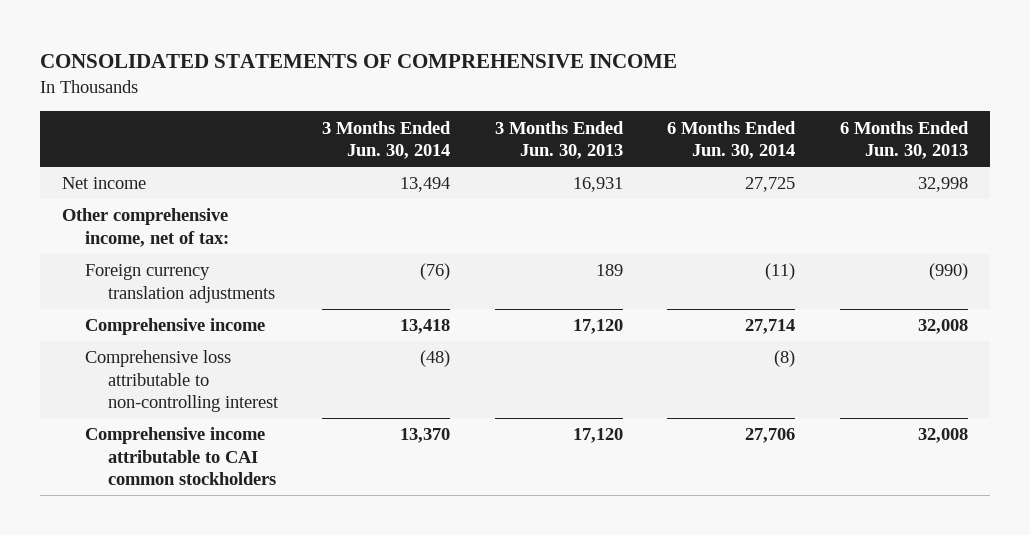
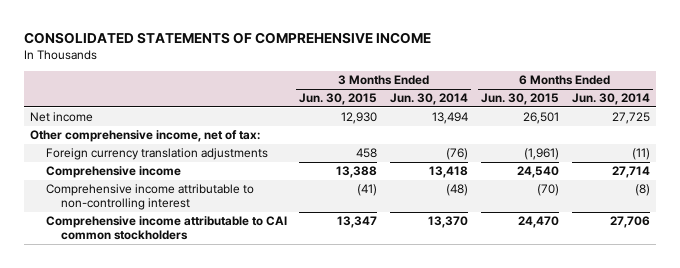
[494,120,624,159] 3 Months Ended Jun. 30, 2013 -> none
[840,120,970,159] 6 Months Ended Jun. 30, 2013 -> none
none -> [299,93,378,106] Jun. 30, 2015
none -> [481,93,560,106] Jun. 30, 2015
[84,350,279,413] Comprehensive loss attributable to non-controlling interest -> [45,184,254,211] Comprehensive income attributable to non-controlling interest

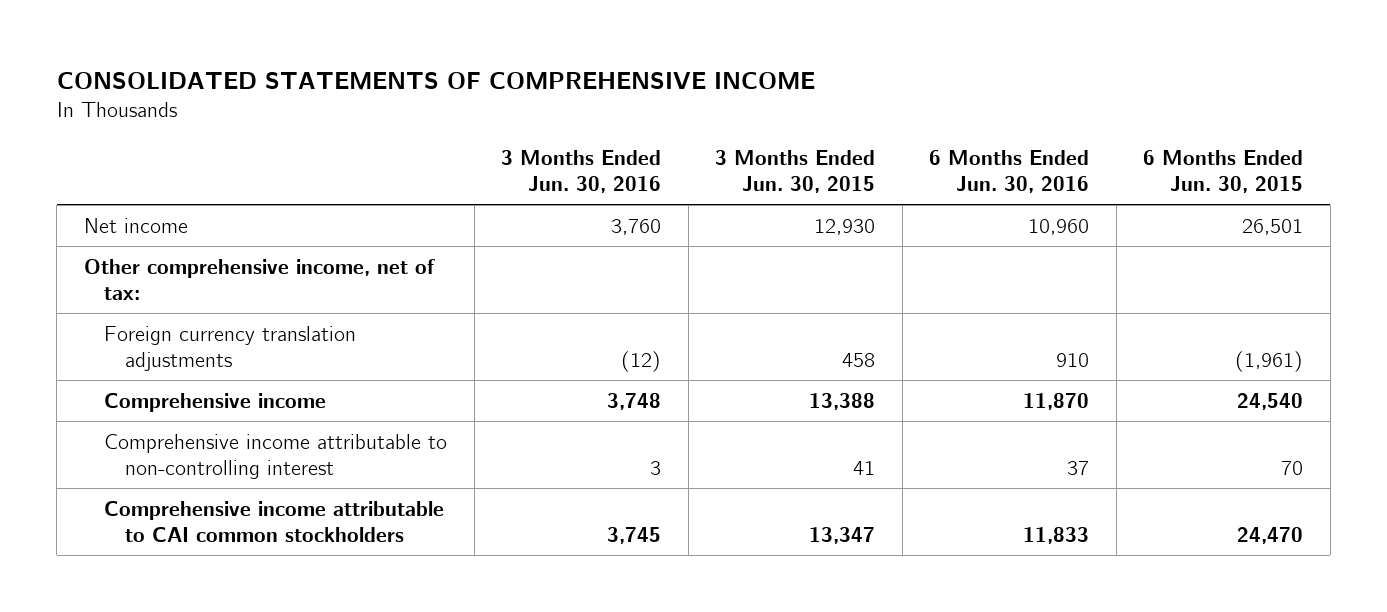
[390,93,469,106] Jun. 30, 2014 -> none
[571,93,650,106] Jun. 30, 2014 -> none
none -> [501,150,662,194] 3 Months Ended Jun. 30, 2016
none -> [929,150,1090,194] 6 Months Ended Jun. 30, 2016
[357,184,378,197] (41) -> [853,460,876,475] 41
[537,184,560,197] (70) -> [1281,460,1304,475] 70

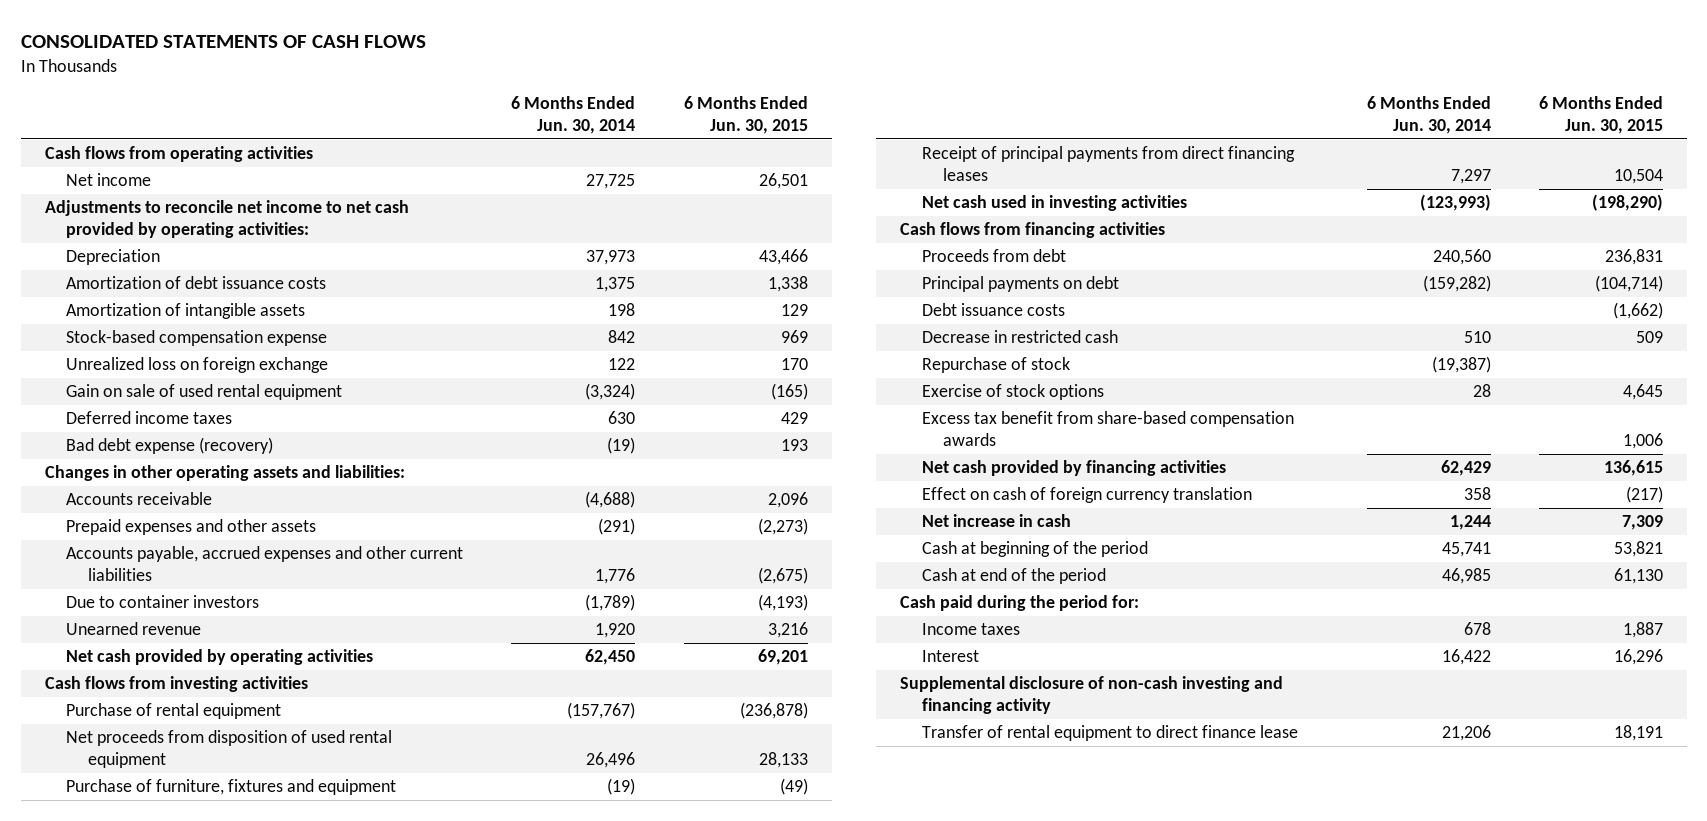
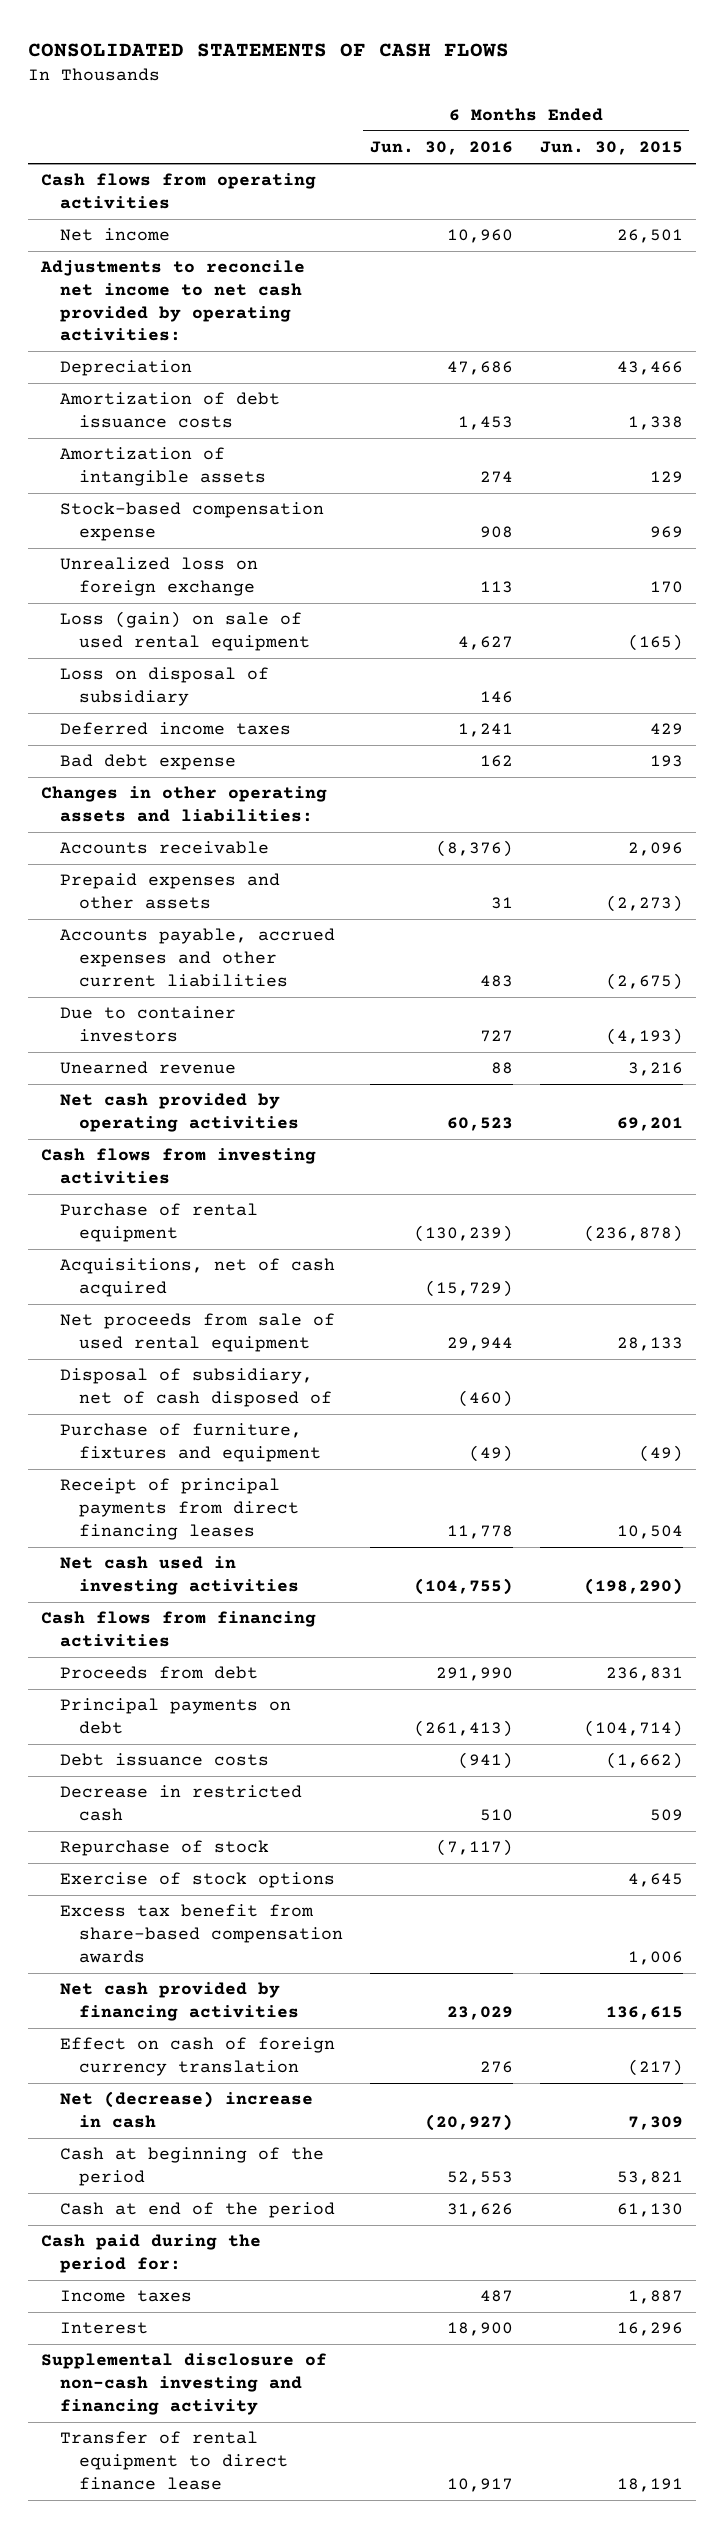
[511,96,636,134] 6 Months Ended Jun. 30, 2014 -> none
none -> [369,141,513,156] Jun. 30, 2016
[66,384,343,401] Gain on sale of used rental equipment -> [60,611,311,652] Loss (gain) on sale of used rental equipment
none -> [60,667,270,707] Loss on disposal of subsidiary
[66,437,274,455] Bad debt expense (recovery) -> [60,754,237,771] Bad debt expense
none -> [60,1258,336,1298] Acquisitions, net of cash acquired
[66,730,393,768] Net proceeds from disposition of used rental equipment -> [60,1313,336,1353] Net proceeds from sale of used rental equipment
none -> [60,1368,333,1408] Disposal of subsidiary, net of cash disposed of
[921,514,1071,528] Net increase in cash -> [60,2091,314,2129] Net (decrease) increase in cash

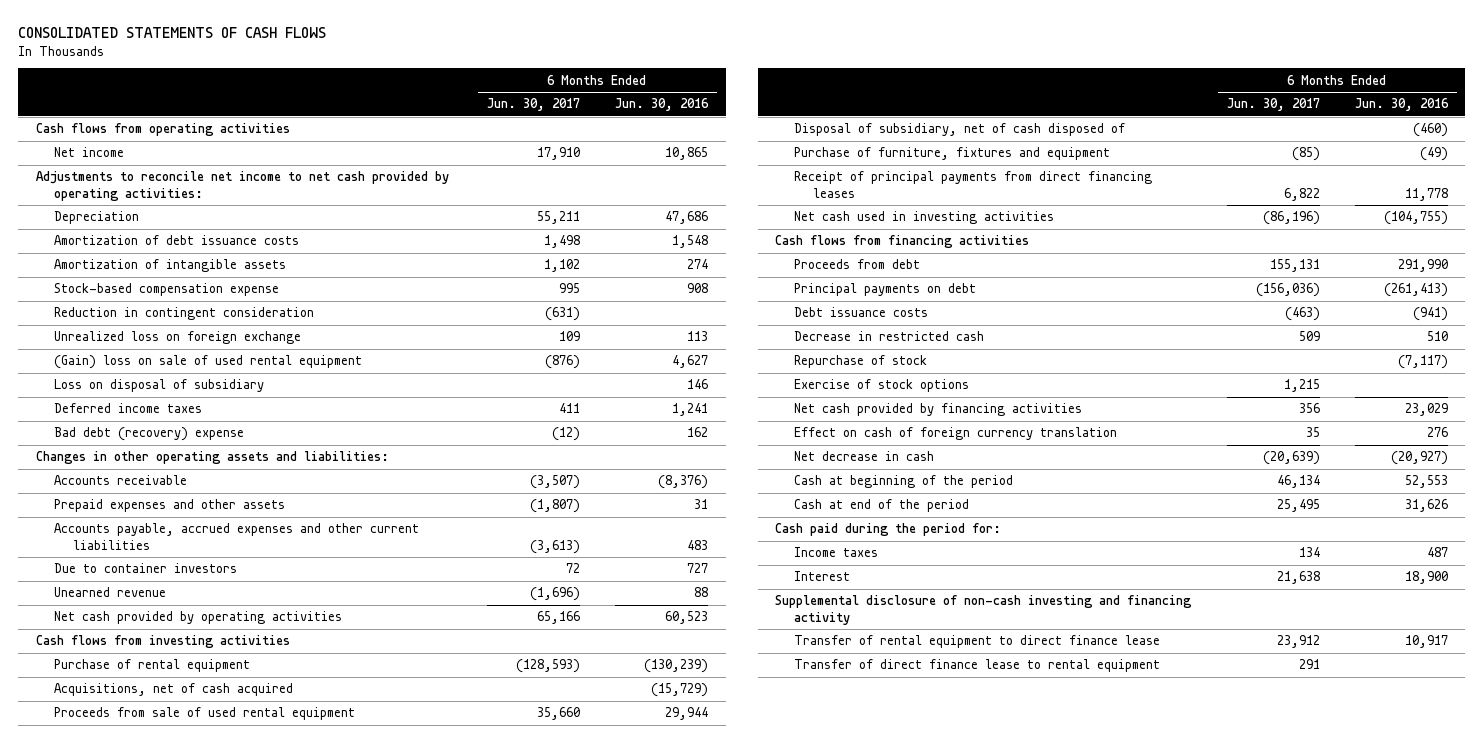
[539,141,683,156] Jun. 30, 2015 -> none
none -> [486,98,580,112] Jun. 30, 2017
[446,229,513,244] 10,960 -> [664,147,708,161] 10,865
[457,416,513,431] 1,453 -> [671,235,708,249] 1,548
none -> [54,307,315,321] Reduction in contingent consideration
[60,611,311,652] Loss (gain) on sale of used rental equipment -> [54,355,363,370] (Gain) loss on sale of used rental equipment
[60,754,237,771] Bad debt expense -> [54,427,245,442] Bad debt (recovery) expense
[60,1313,336,1353] Net proceeds from sale of used rental equipment -> [54,707,356,721] Proceeds from sale of used rental equipment
[60,1904,344,1963] Excess tax benefit from share-based compensation awards -> none
[60,2091,314,2129] Net (decrease) increase in cash -> [794,451,935,462] Net decrease in cash
none -> [794,659,1161,673] Transfer of direct finance lease to rental equipment

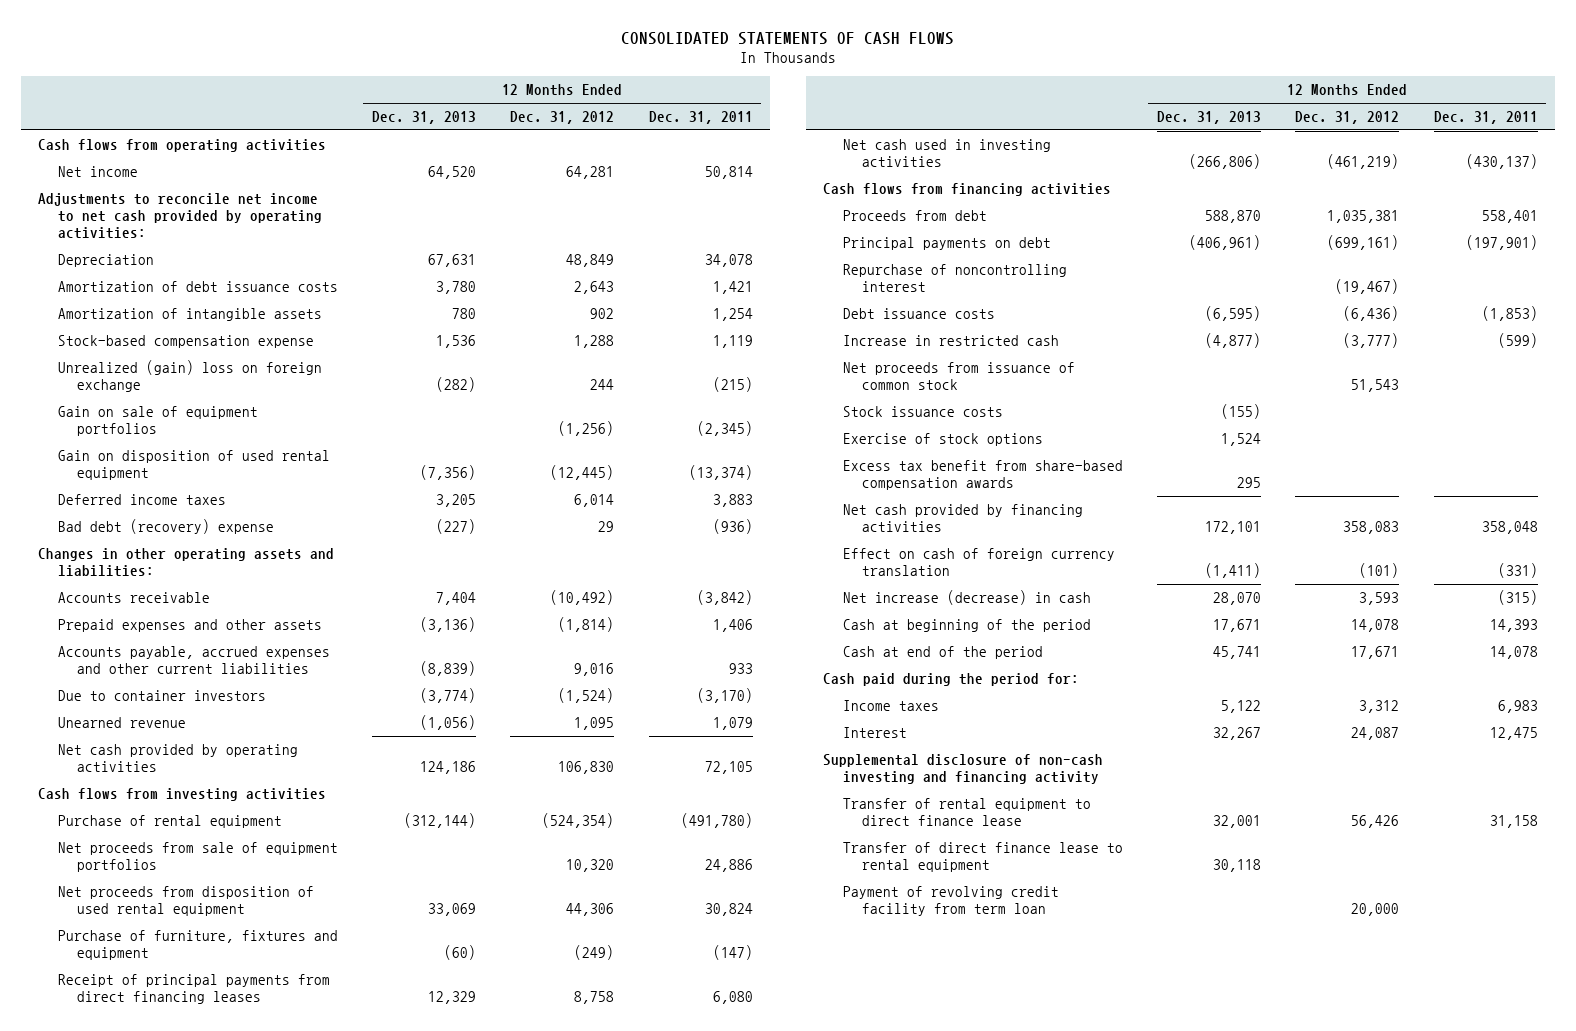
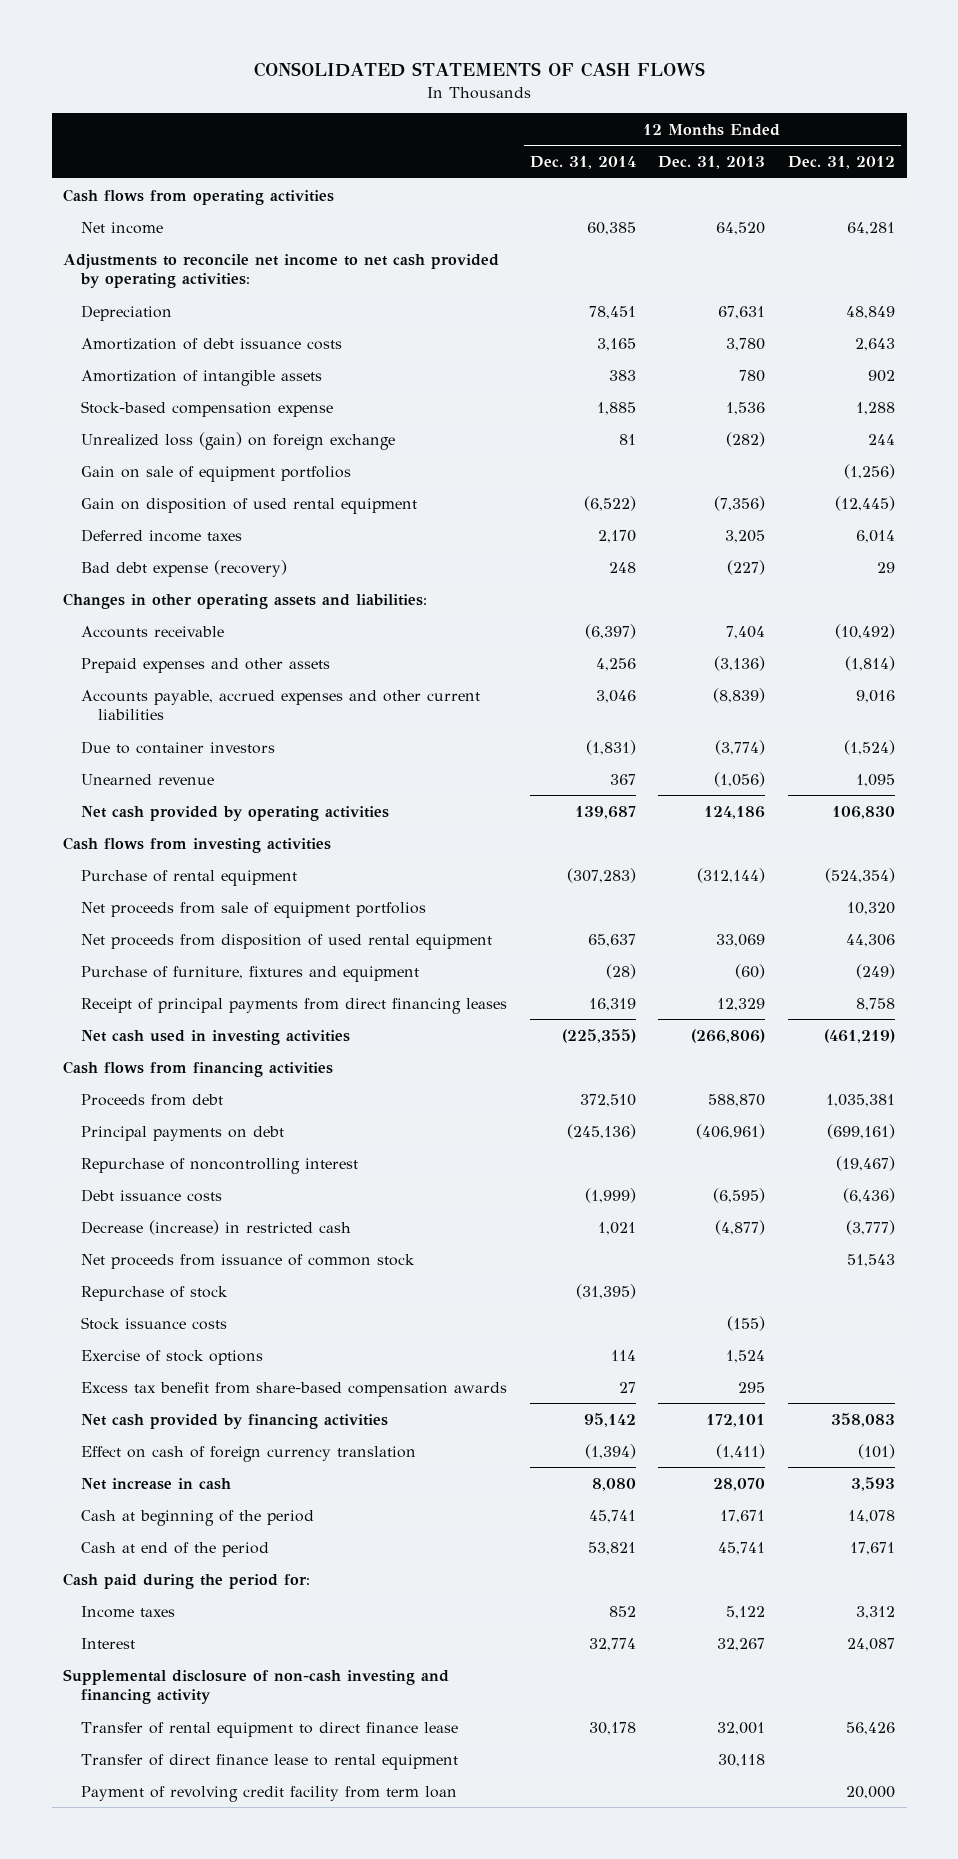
[648,111,753,125] Dec. 31, 2011 -> none
none -> [529,156,636,170] Dec. 31, 2014
[57,359,322,393] Unrealized (gain) loss on foreign exchange -> [80,431,395,450] Unrealized loss (gain) on foreign exchange
[57,518,274,534] Bad debt (recovery) expense -> [80,559,287,577] Bad debt expense (recovery)
[842,334,1059,346] Increase in restricted cash -> [80,1219,351,1235] Decrease (increase) in restricted cash
none -> [80,1285,228,1301] Repurchase of stock
[842,589,1091,605] Net increase (decrease) in cash -> [80,1477,231,1490] Net increase in cash

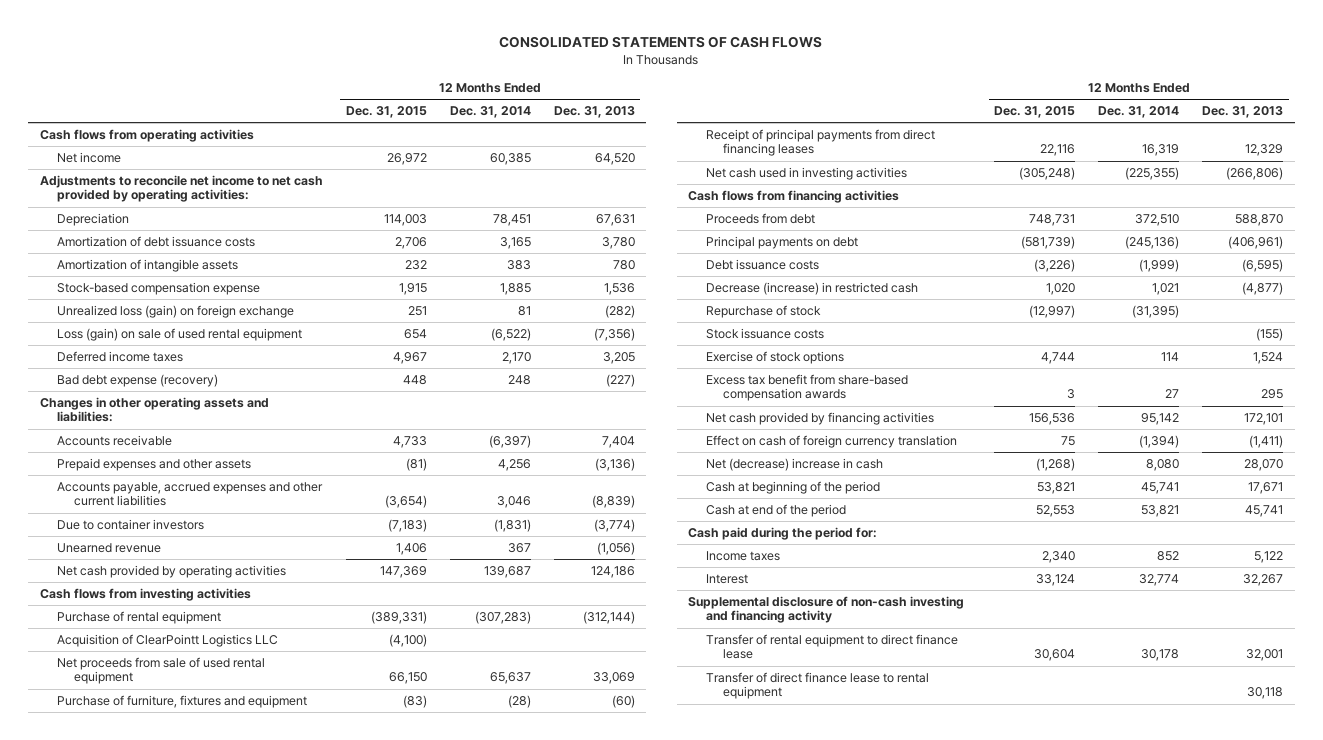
[788,156,896,170] Dec. 31, 2012 -> none
none -> [345,106,427,119] Dec. 31, 2015
[80,465,351,482] Gain on sale of equipment portfolios -> none
[80,497,417,514] Gain on disposition of used rental equipment -> [56,327,302,341] Loss (gain) on sale of used rental equipment
[80,901,426,918] Net proceeds from sale of equipment portfolios -> none
none -> [56,633,278,647] Acquisition of ClearPointt Logistics LLC
[80,933,492,950] Net proceeds from disposition of used rental equipment -> [56,656,265,685] Net proceeds from sale of used rental equipment
[80,1157,358,1174] Repurchase of noncontrolling interest -> none
[80,1253,415,1269] Net proceeds from issuance of common stock -> none
[80,1477,231,1490] Net increase in cash -> [705,457,883,471] Net (decrease) increase in cash
[80,1785,457,1802] Payment of revolving credit facility from term loan -> none

